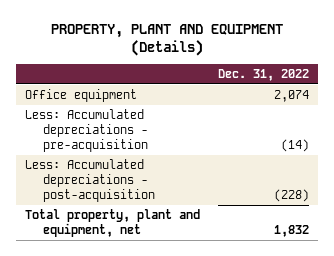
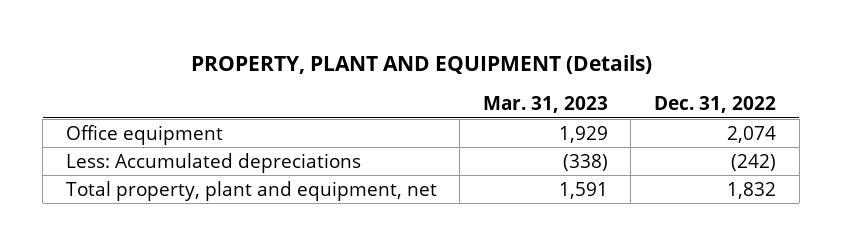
none -> [482,96,608,114] Mar. 31, 2023
[24,108,149,152] Less: Accumulated depreciations - pre-acquisition -> none
[24,158,156,202] Less: Accumulated depreciations - post-acquisition -> [65,152,361,173] Less: Accumulated depreciations
[273,188,309,202] (228) -> [731,153,777,171] (242)

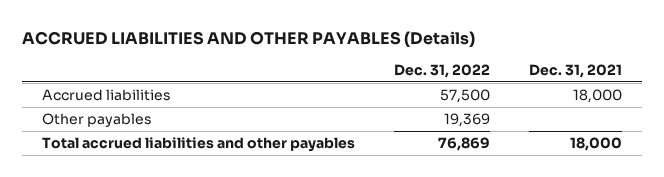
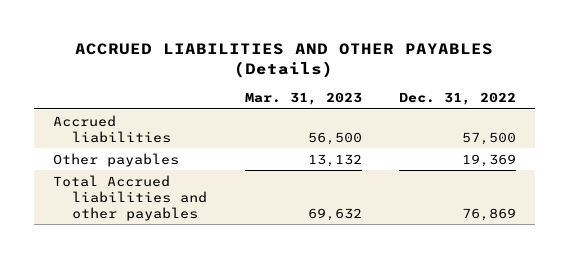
[529,64,623,79] Dec. 31, 2021 -> none
none -> [244,92,362,106] Mar. 31, 2023
[41,136,355,152] Total accrued liabilities and other payables -> [52,174,208,221] Total Accrued liabilities and other payables

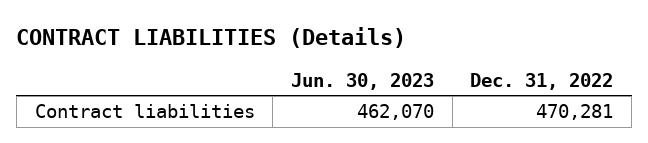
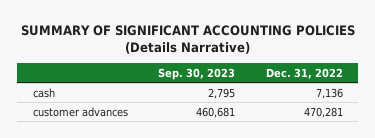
[16,27,407,49] CONTRACT LIABILITIES (Details) -> [20,24,355,55] SUMMARY OF SIGNIFICANT ACCOUNTING POLICIES (Details Narrative)
[290,72,434,90] Jun. 30, 2023 -> none
none -> [158,67,236,80] Sep. 30, 2023
none -> [32,87,55,98] cash
[34,104,255,119] Contract liabilities -> [32,106,128,117] customer advances

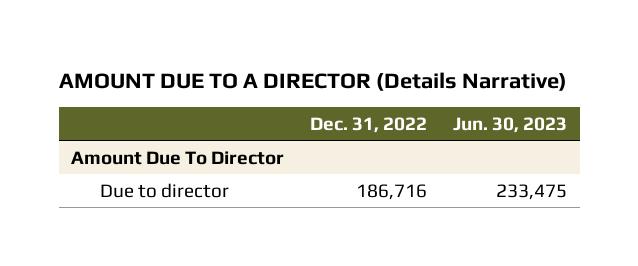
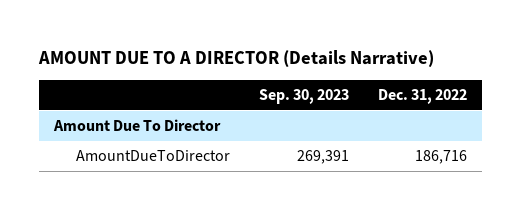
[452,116,567,133] Jun. 30, 2023 -> none
none -> [259,89,350,105] Sep. 30, 2023
[99,182,229,198] Due to director -> [76,150,231,162] AmountDueToDirector

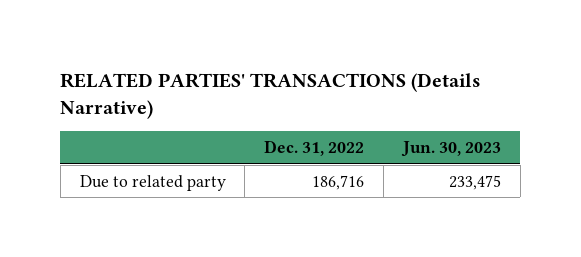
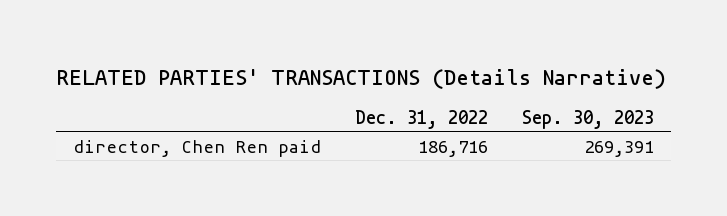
[400,141,501,158] Jun. 30, 2023 -> none
none -> [521,109,654,129] Sep. 30, 2023
[79,174,226,191] Due to related party -> [72,139,321,157] director, Chen Ren paid

